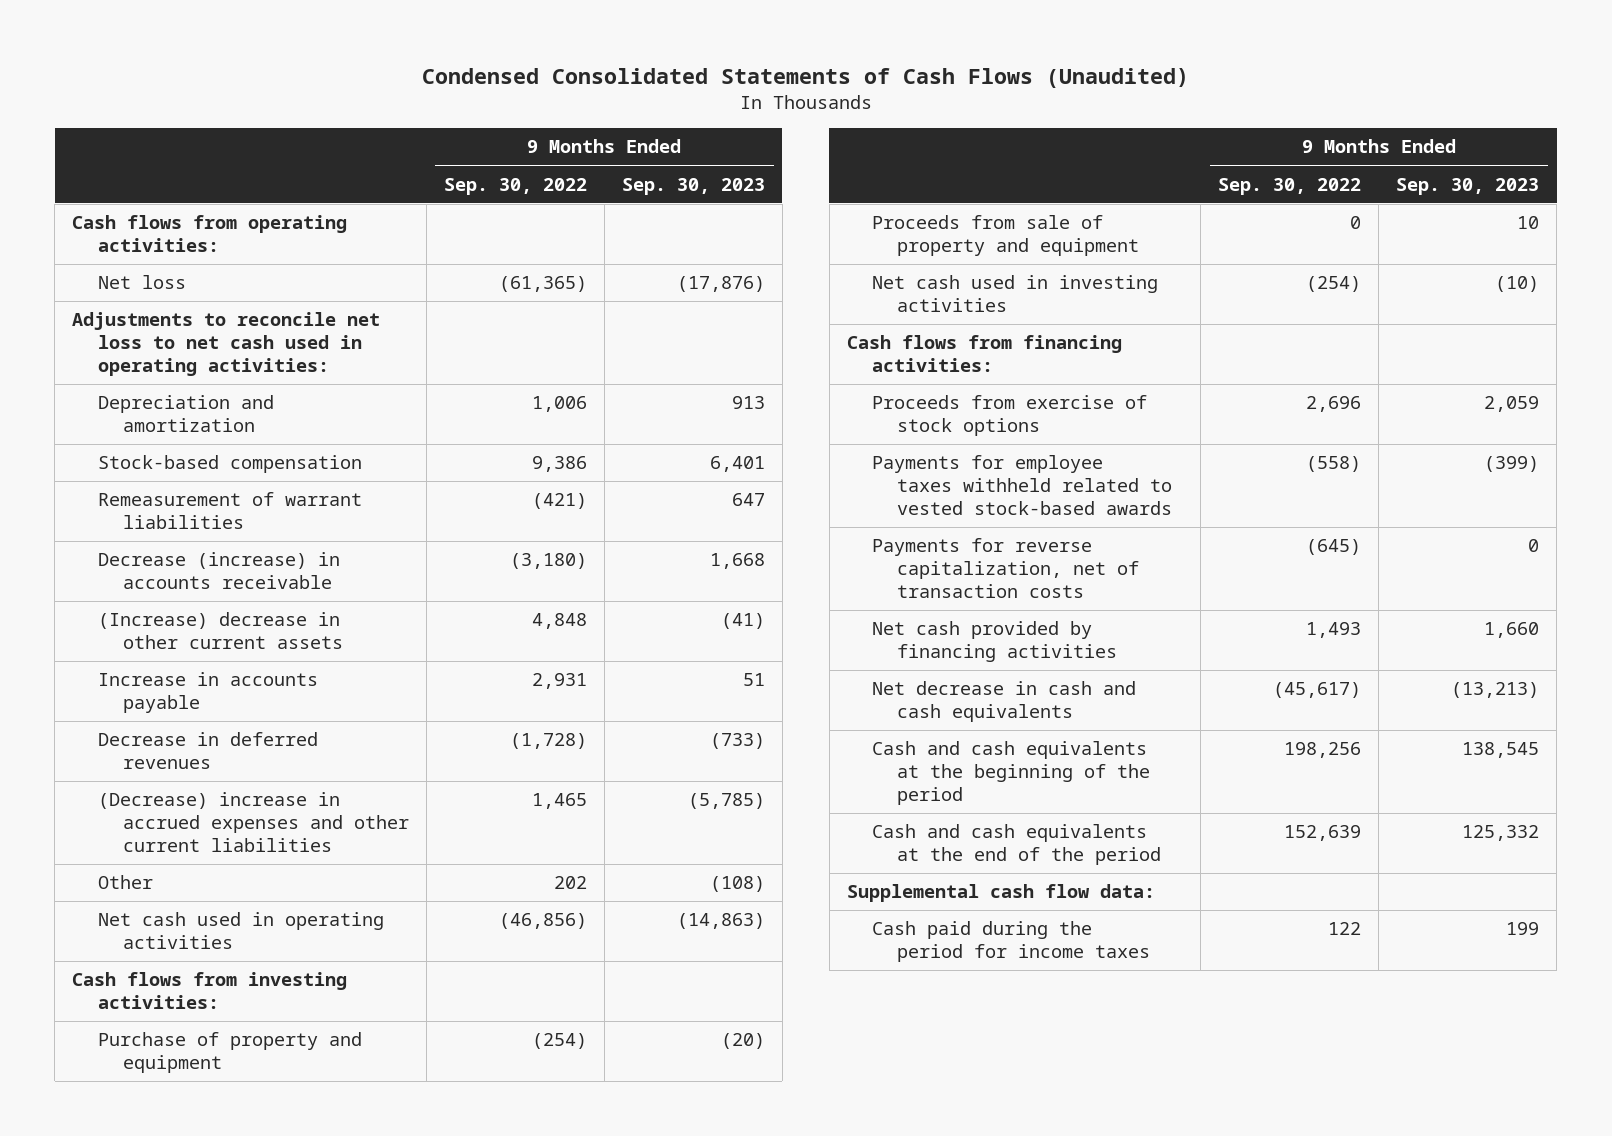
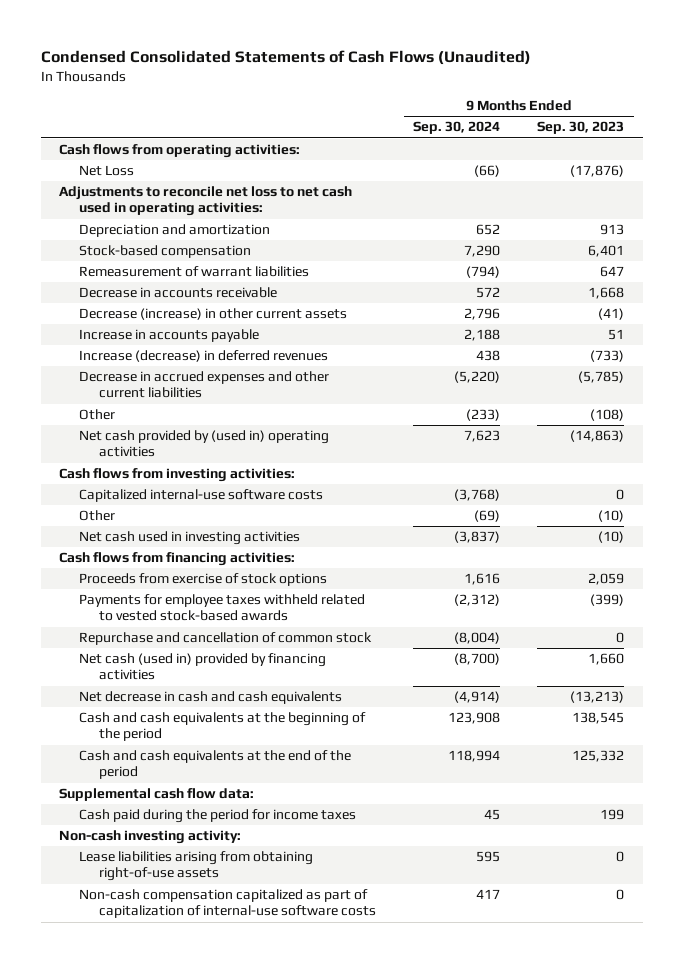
[443,177,587,195] Sep. 30, 2022 -> none
none -> [413,121,501,135] Sep. 30, 2024
[97,275,186,290] Net loss -> [79,165,135,177] Net Loss
[97,552,340,590] Decrease (increase) in accounts receivable -> [79,287,278,299] Decrease in accounts receivable
[97,612,343,650] (Increase) decrease in other current assets -> [79,308,348,321] Decrease (increase) in other current assets
[97,732,318,770] Decrease in deferred revenues -> [79,350,329,363] Increase (decrease) in deferred revenues
[97,792,409,853] (Decrease) increase in accrued expenses and other current liabilities -> [79,371,330,399] Decrease in accrued expenses and other current liabilities
[97,912,384,950] Net cash used in operating activities -> [79,430,330,458] Net cash provided by (used in) operating activities
[97,1032,362,1074] Purchase of property and equipment -> none
[871,215,1140,257] Proceeds from sale of property and equipment -> none
none -> [79,489,324,503] Capitalized internal-use software costs
none -> [79,510,116,522] Other
[871,538,1140,599] Payments for reverse capitalization, net of transaction costs -> none
none -> [79,632,373,646] Repurchase and cancellation of common stock
[871,621,1118,663] Net cash provided by financing activities -> [79,653,327,681] Net cash (used in) provided by financing activities
none -> [59,830,242,845] Non-cash investing activity:
none -> [79,851,314,882] Lease liabilities arising from obtaining right-of-use assets
none -> [79,889,377,919] Non-cash compensation capitalized as part of capitalization of internal-use software costs

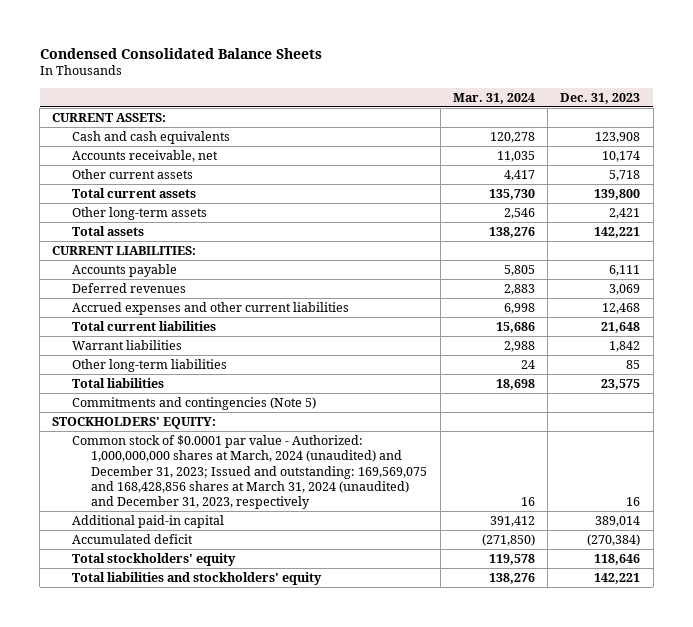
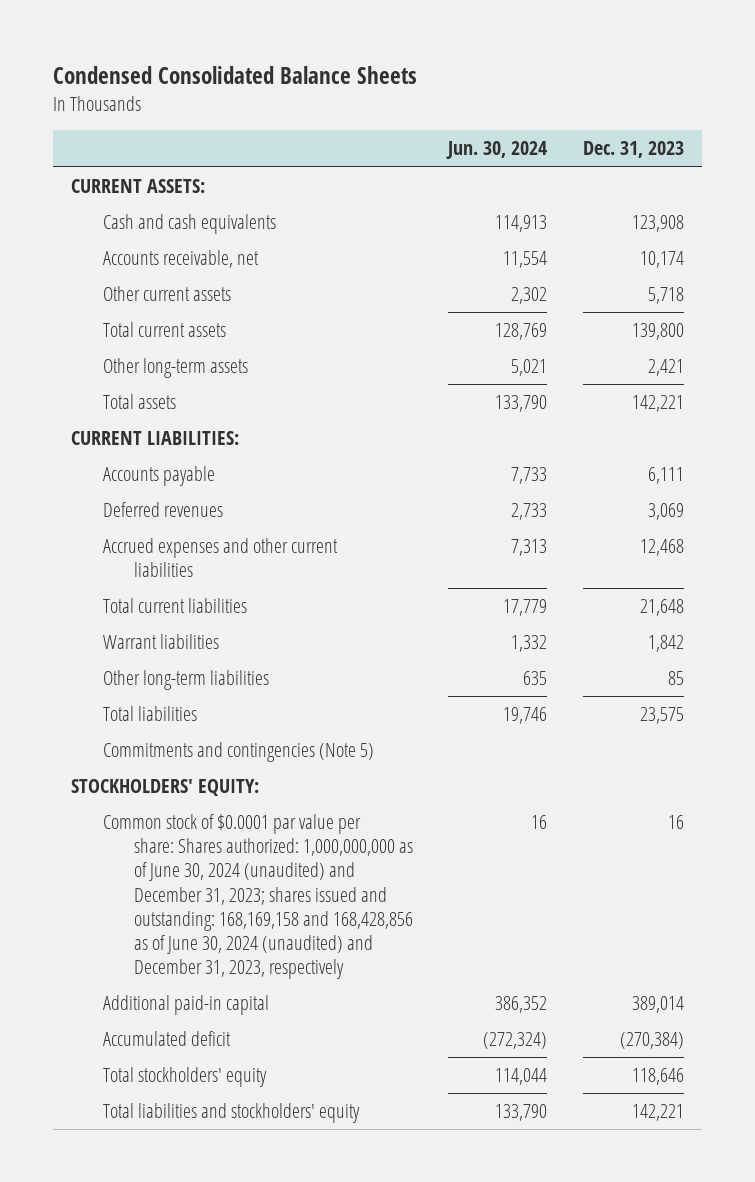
[452,92,535,104] Mar. 31, 2024 -> none
none -> [446,141,548,160] Jun. 30, 2024
[71,434,428,510] Common stock of $0.0001 par value - Authorized: 1,000,000,000 shares at March, 2024 (unaudited) and December 31, 2023; Issued and outstanding: 169,569,075 and 168,428,856 shares at March 31, 2024 (unaudited) and December 31, 2023, respectively -> [102,814,414,980] Common stock of $0.0001 par value per share: Shares authorized: 1,000,000,000 as of June 30, 2024 (unaudited) and December 31, 2023; shares issued and outstanding: 168,169,158 and 168,428,856 as of June 30, 2024 (unaudited) and December 31, 2023, respectively

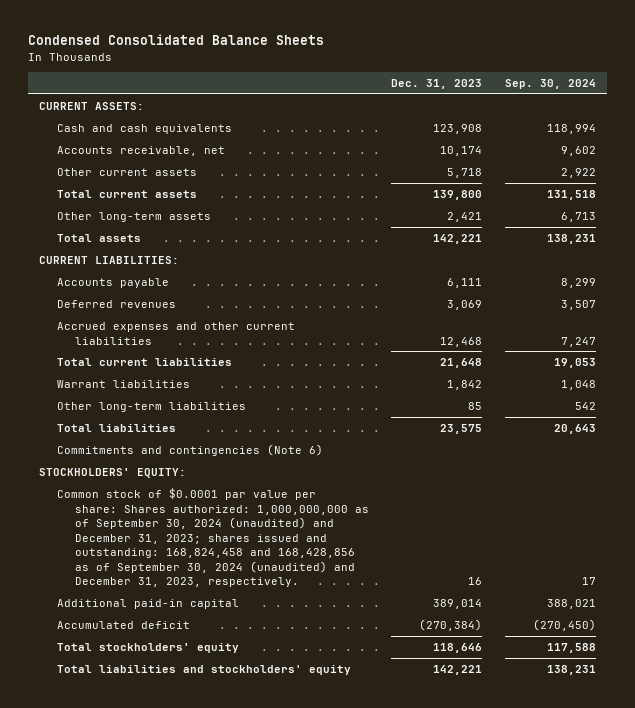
[446,141,548,160] Jun. 30, 2024 -> none
none -> [504,78,596,89] Sep. 30, 2024
[102,742,374,763] Commitments and contingencies (Note 5) -> [57,444,324,457] Commitments and contingencies (Note 6)
[102,814,414,980] Common stock of $0.0001 par value per share: Shares authorized: 1,000,000,000 as of June 30, 2024 (unaudited) and December 31, 2023; shares issued and outstanding: 168,169,158 and 168,428,856 as of June 30, 2024 (unaudited) and December 31, 2023, respectively -> [57,488,369,588] Common stock of $0.0001 par value per share: Shares authorized: 1,000,000,000 as of September 30, 2024 (unaudited) and December 31, 2023; shares issued and outstanding: 168,824,458 and 168,428,856 as of September 30, 2024 (unaudited) and December 31, 2023, respectively.

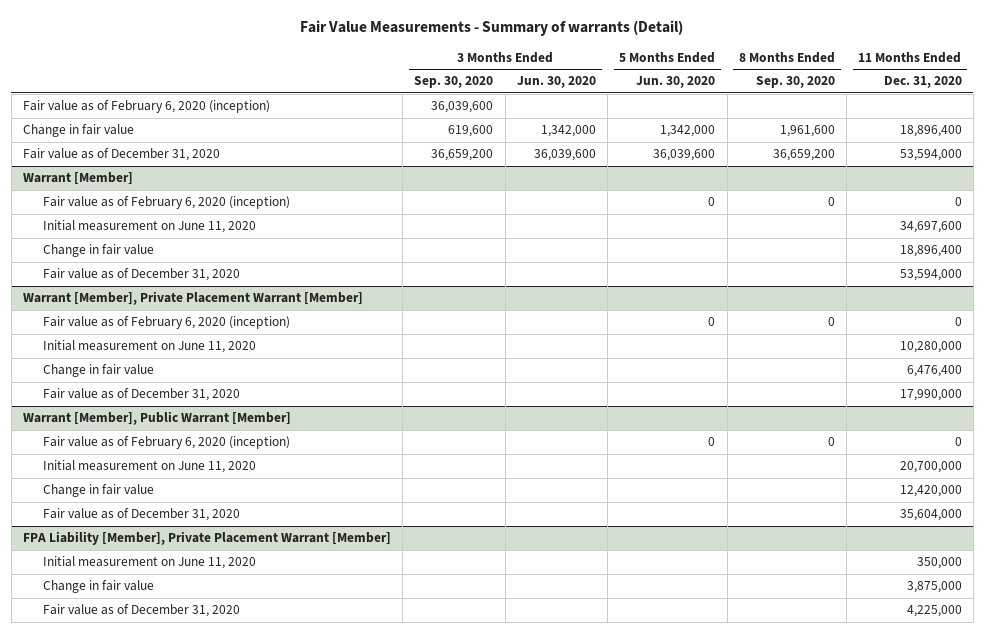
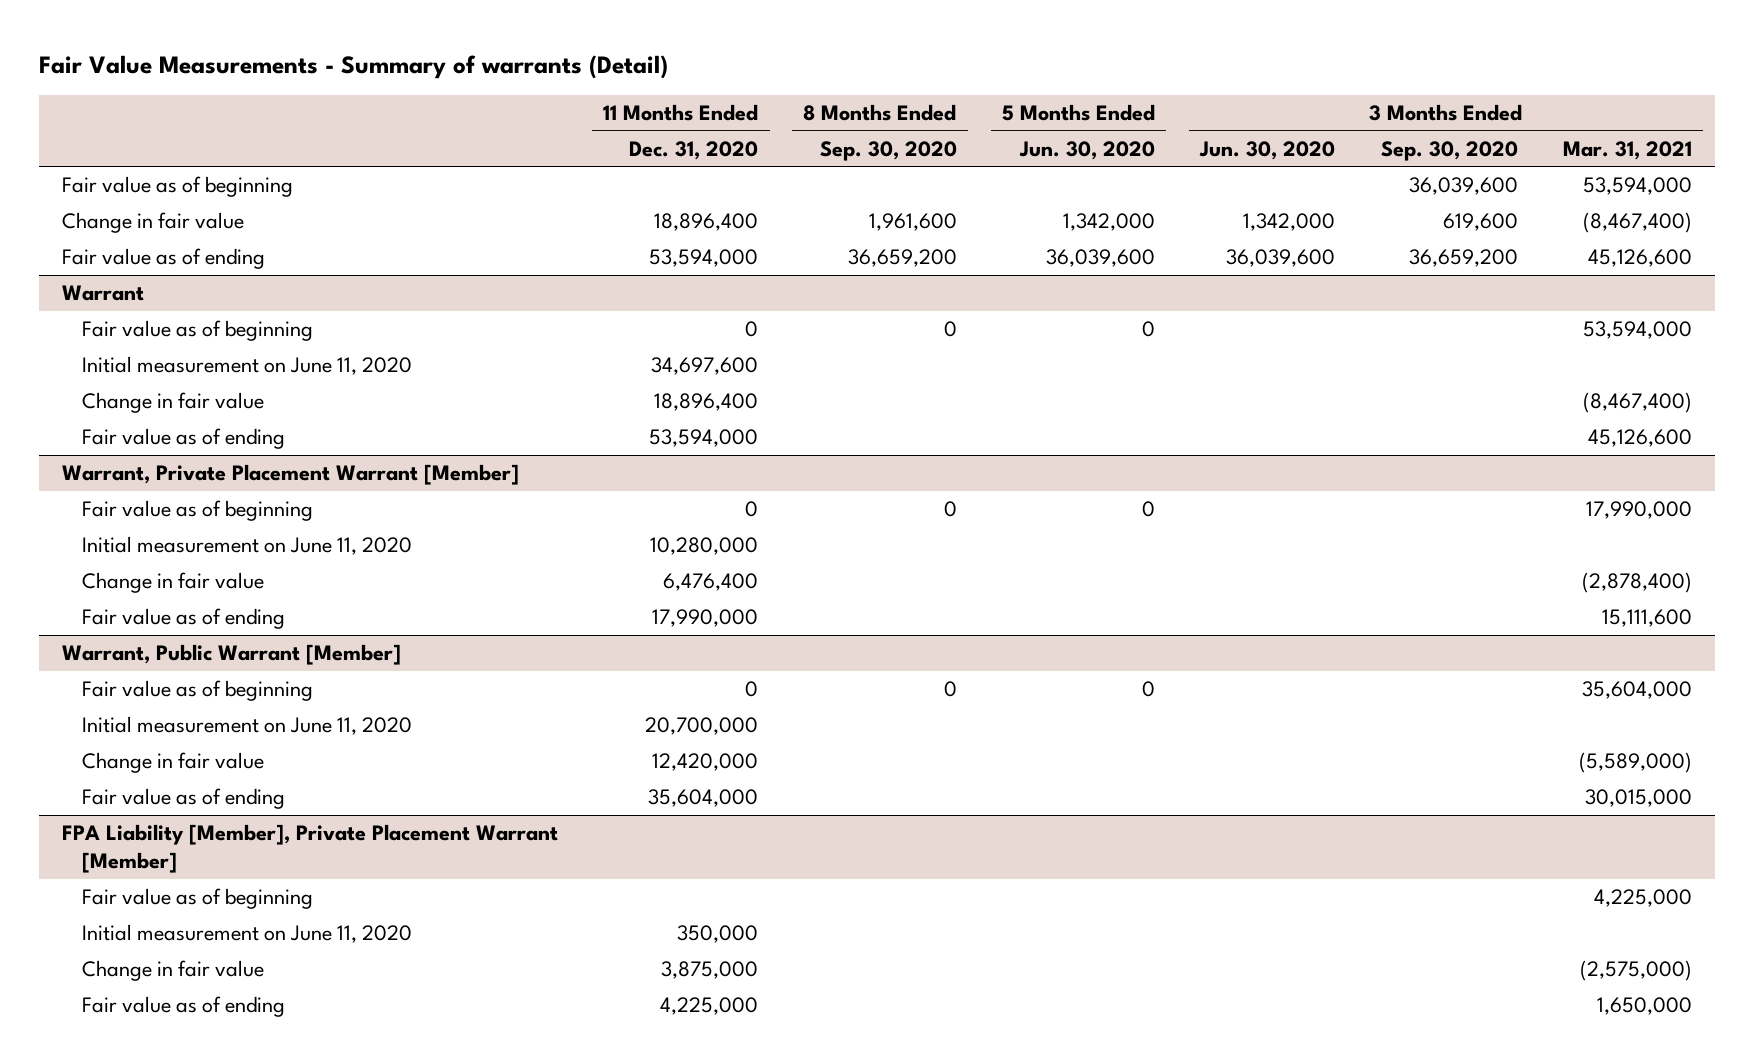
none -> [1563,140,1693,160] Mar. 31, 2021
[22,100,270,114] Fair value as of February 6, 2020 (inception) -> [62,176,294,198] Fair value as of beginning
[22,148,220,162] Fair value as of December 31, 2020 -> [62,248,266,270] Fair value as of ending
[22,172,133,186] Warrant [Member] -> [62,285,145,302] Warrant
[43,196,291,210] Fair value as of February 6, 2020 (inception) -> [81,320,313,342] Fair value as of beginning
[43,268,241,282] Fair value as of December 31, 2020 -> [81,428,285,450] Fair value as of ending
[22,291,363,306] Warrant [Member], Private Placement Warrant [Member] -> [62,464,520,486] Warrant, Private Placement Warrant [Member]
[43,316,291,330] Fair value as of February 6, 2020 (inception) -> [81,500,313,522] Fair value as of beginning
[43,388,241,402] Fair value as of December 31, 2020 -> [81,608,285,630] Fair value as of ending
[22,411,291,426] Warrant [Member], Public Warrant [Member] -> [62,644,402,666] Warrant, Public Warrant [Member]
[43,436,291,450] Fair value as of February 6, 2020 (inception) -> [81,680,313,702] Fair value as of beginning
[43,508,241,522] Fair value as of December 31, 2020 -> [81,788,285,810] Fair value as of ending
none -> [81,888,313,910] Fair value as of beginning
[43,604,241,618] Fair value as of December 31, 2020 -> [81,996,285,1018] Fair value as of ending

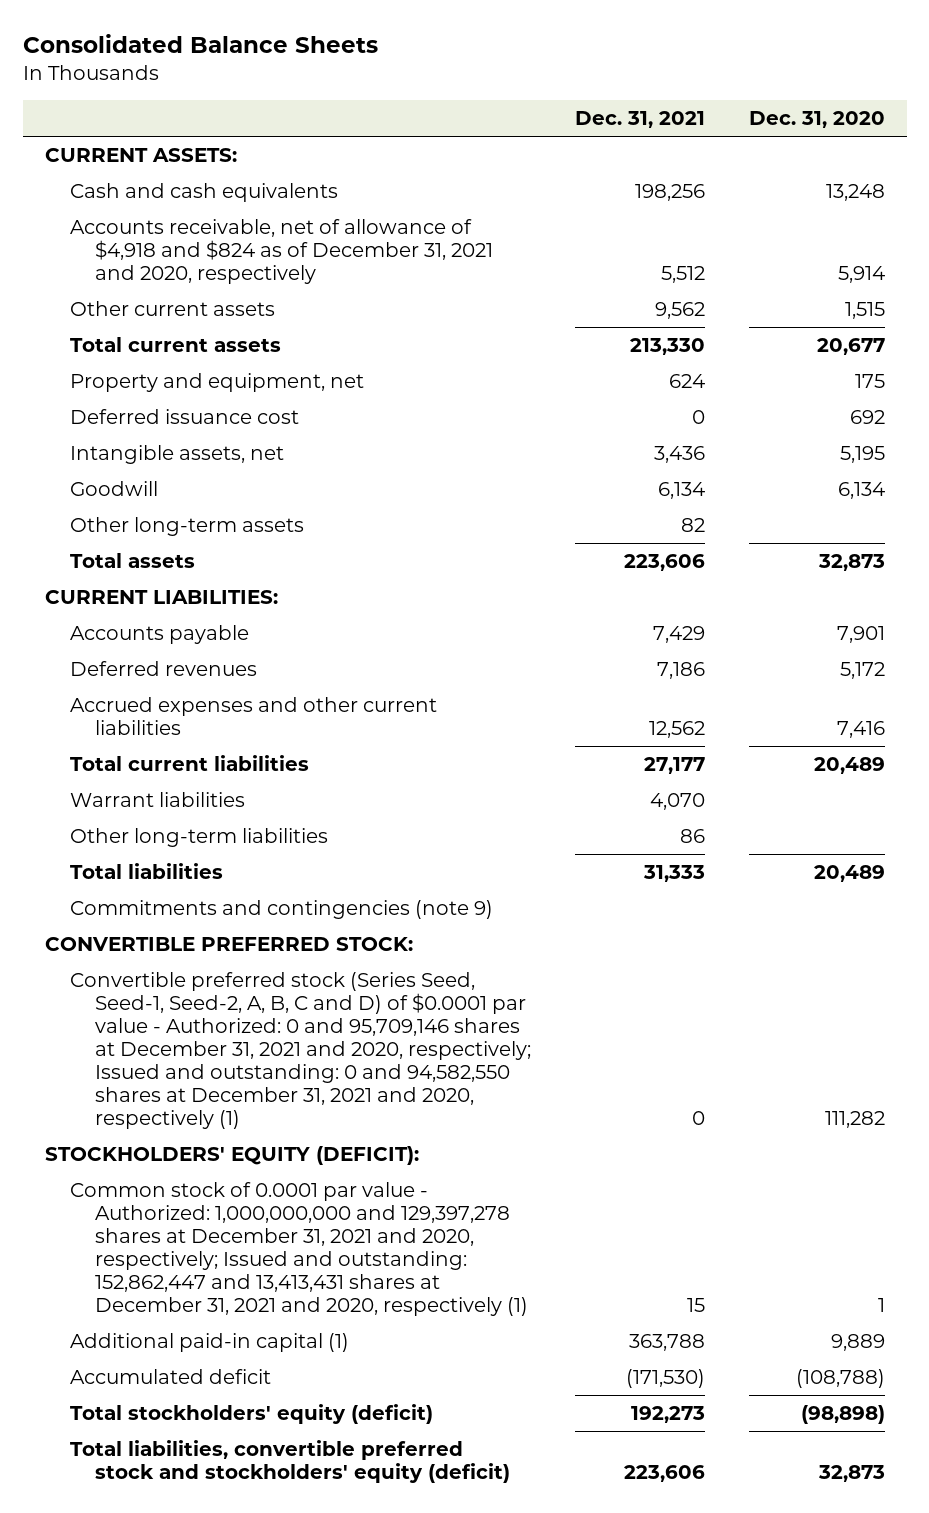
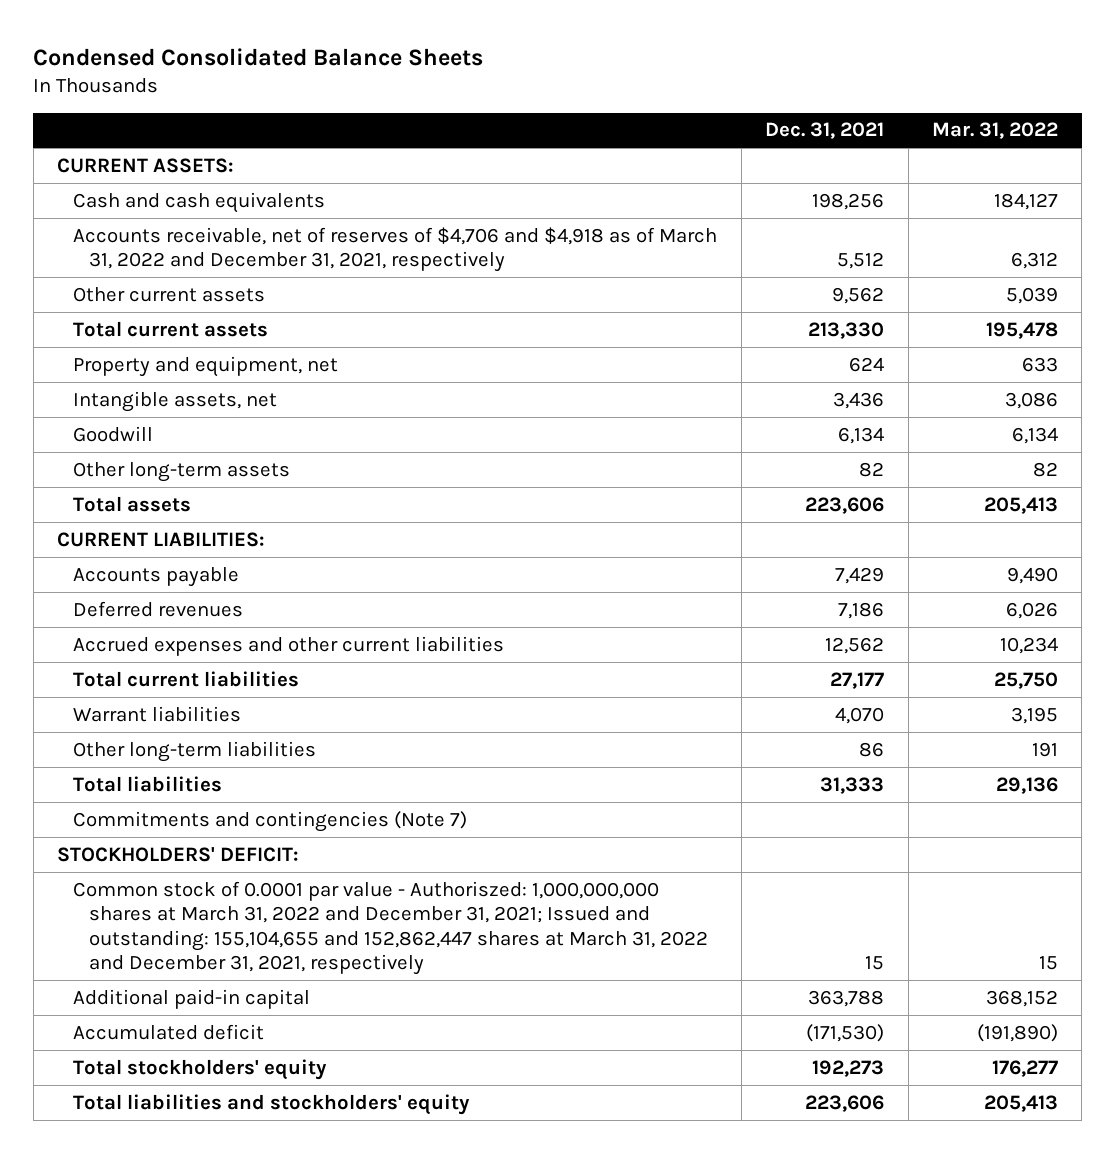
[22,34,378,54] Consolidated Balance Sheets -> [33,47,484,66] Condensed Consolidated Balance Sheets
[748,111,885,129] Dec. 31, 2020 -> none
none -> [931,122,1058,140] Mar. 31, 2022
[69,219,493,284] Accounts receivable, net of allowance of $4,918 and $824 as of December 31, 2021 and 2020, respectively -> [73,226,718,273] Accounts receivable, net of reserves of $4,706 and $4,918 as of March 31, 2022 and December 31, 2021, respectively
[69,409,299,425] Deferred issuance cost -> none
[44,937,413,952] CONVERTIBLE PREFERRED STOCK: -> none
[69,972,531,1129] Convertible preferred stock (Series Seed, Seed-1, Seed-2, A, B, C and D) of $0.0001 par value - Authorized: 0 and 95,709,146 shares at December 31, 2021 and 2020, respectively; Issued and outstanding: 0 and 94,582,550 shares at December 31, 2021 and 2020, respectively (1) -> none
[69,900,493,920] Commitments and contingencies (note 9) -> [73,810,468,832] Commitments and contingencies (Note 7)
[44,1146,419,1166] STOCKHOLDERS' EQUITY (DEFICIT): -> [57,846,300,862] STOCKHOLDERS' DEFICIT:
[69,1182,528,1316] Common stock of 0.0001 par value - Authorized: 1,000,000,000 and 129,397,278 shares at December 31, 2021 and 2020, respectively; Issued and outstanding: 152,862,447 and 13,413,431 shares at December 31, 2021 and 2020, respectively (1) -> [73,880,709,975] Common stock of 0.0001 par value - Authoriszed: 1,000,000,000 shares at March 31, 2022 and December 31, 2021; Issued and outstanding: 155,104,655 and 152,862,447 shares at March 31, 2022 and December 31, 2021, respectively
[69,1333,349,1353] Additional paid-in capital (1) -> [73,988,311,1009] Additional paid-in capital
[69,1404,433,1425] Total stockholders' equity (deficit) -> [73,1058,328,1080] Total stockholders' equity
[69,1440,510,1483] Total liabilities, convertible preferred stock and stockholders' equity (deficit) -> [73,1093,471,1115] Total liabilities and stockholders' equity

